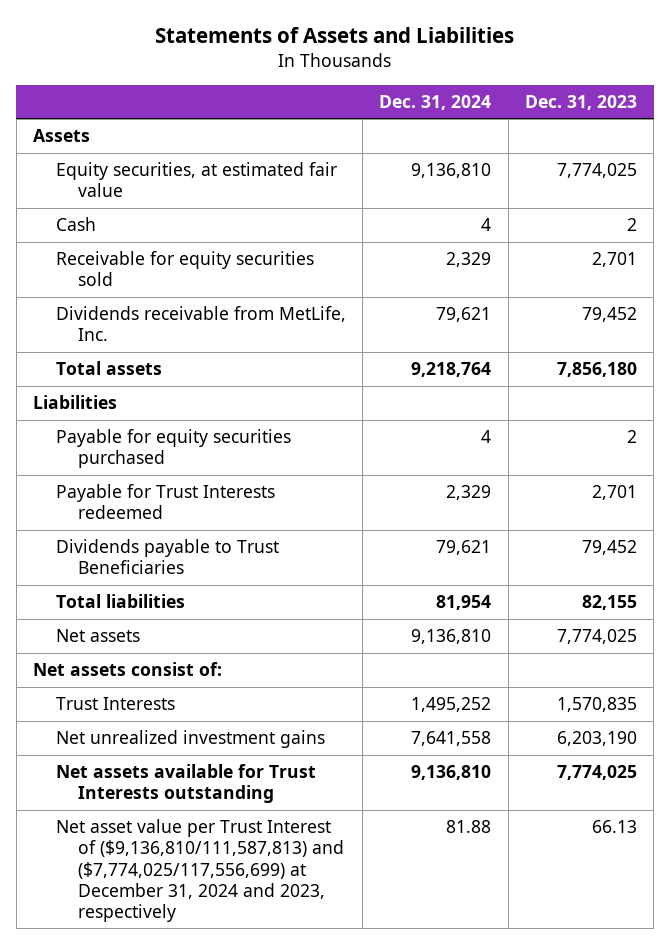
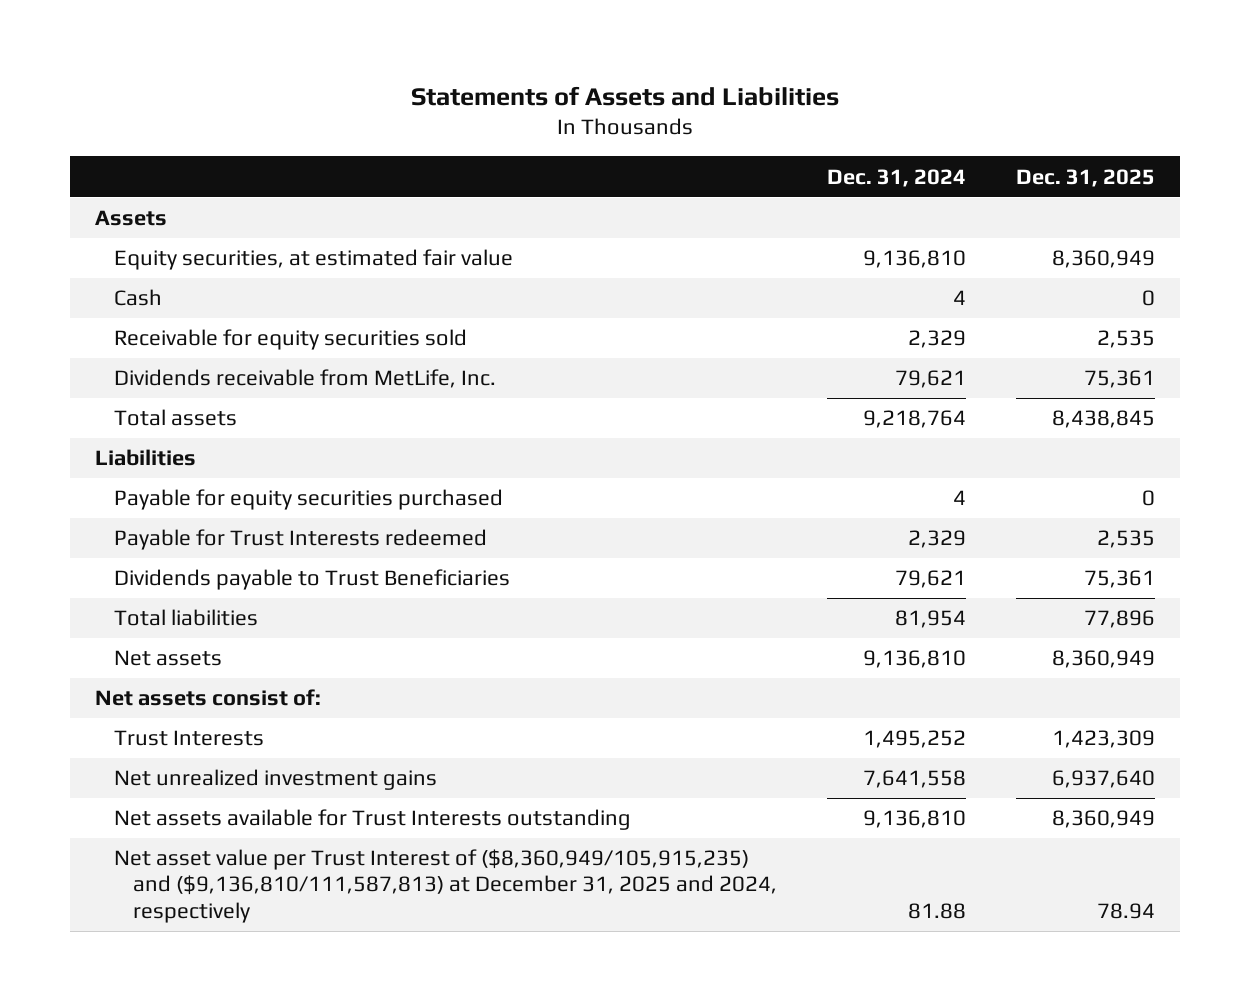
[524,94,637,110] Dec. 31, 2023 -> none
none -> [1015,168,1155,187] Dec. 31, 2025
[55,819,345,922] Net asset value per Trust Interest of ($9,136,810/111,587,813) and ($7,774,025/117,556,699) at December 31, 2024 and 2023, respectively -> [114,849,777,923] Net asset value per Trust Interest of ($8,360,949/105,915,235) and ($9,136,810/111,587,813) at December 31, 2025 and 2024, respectively

